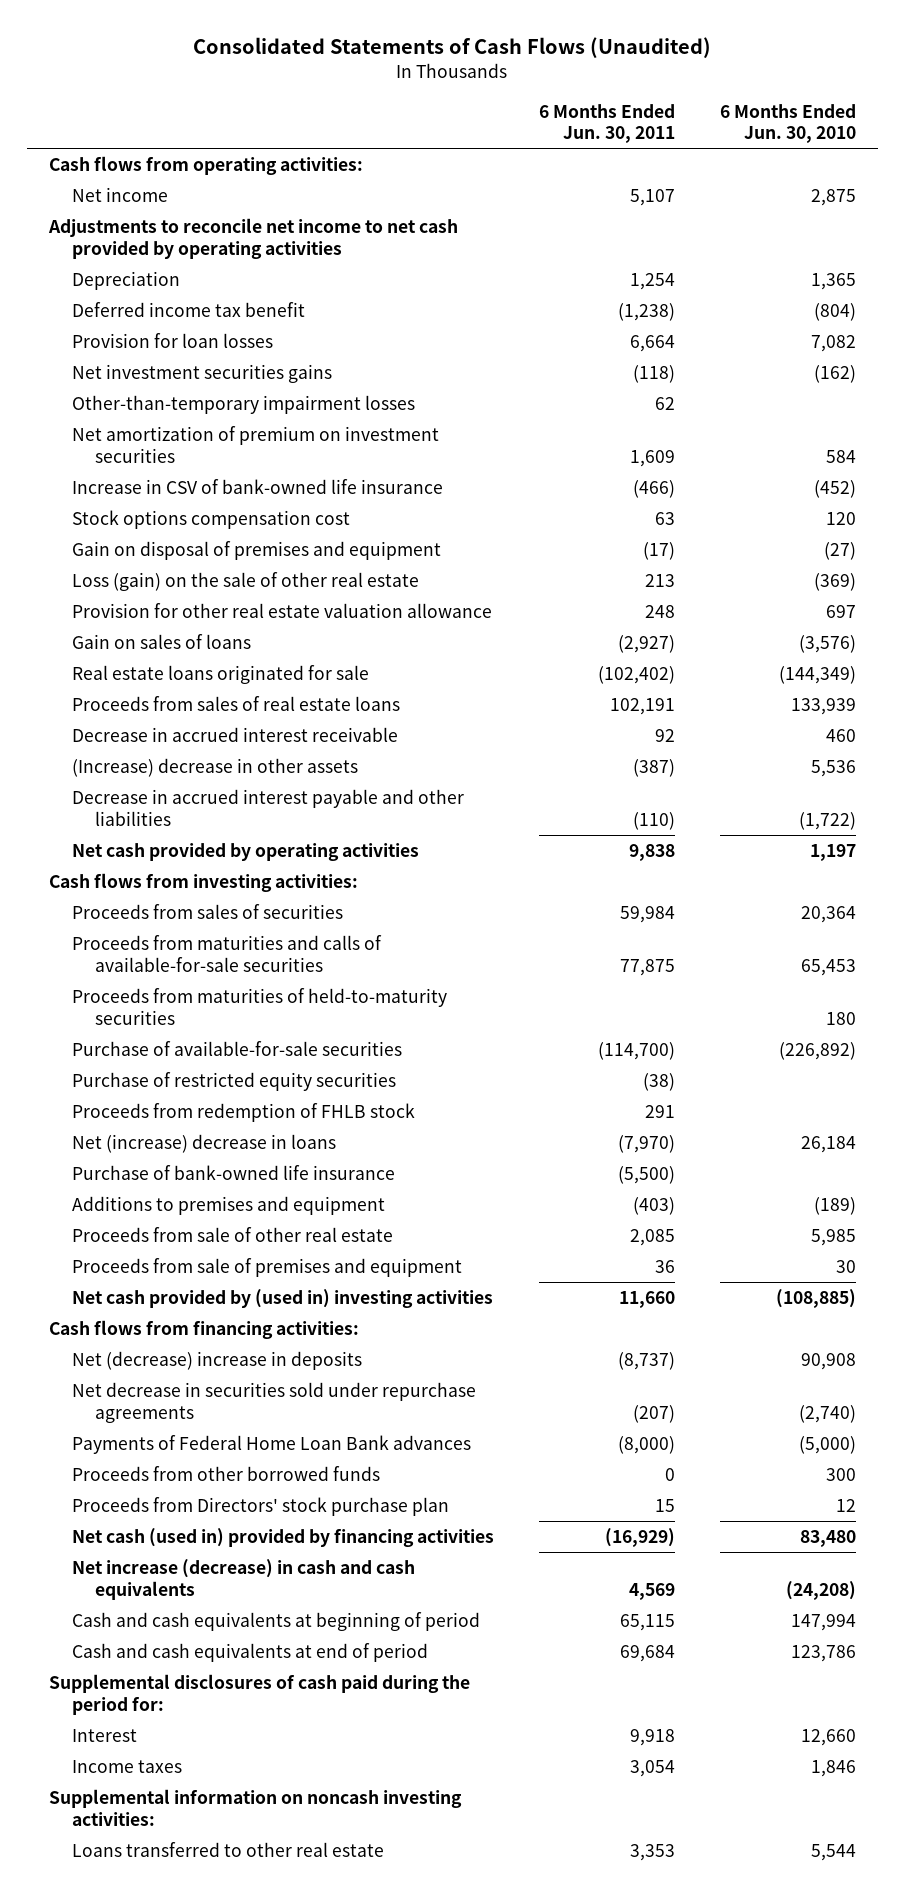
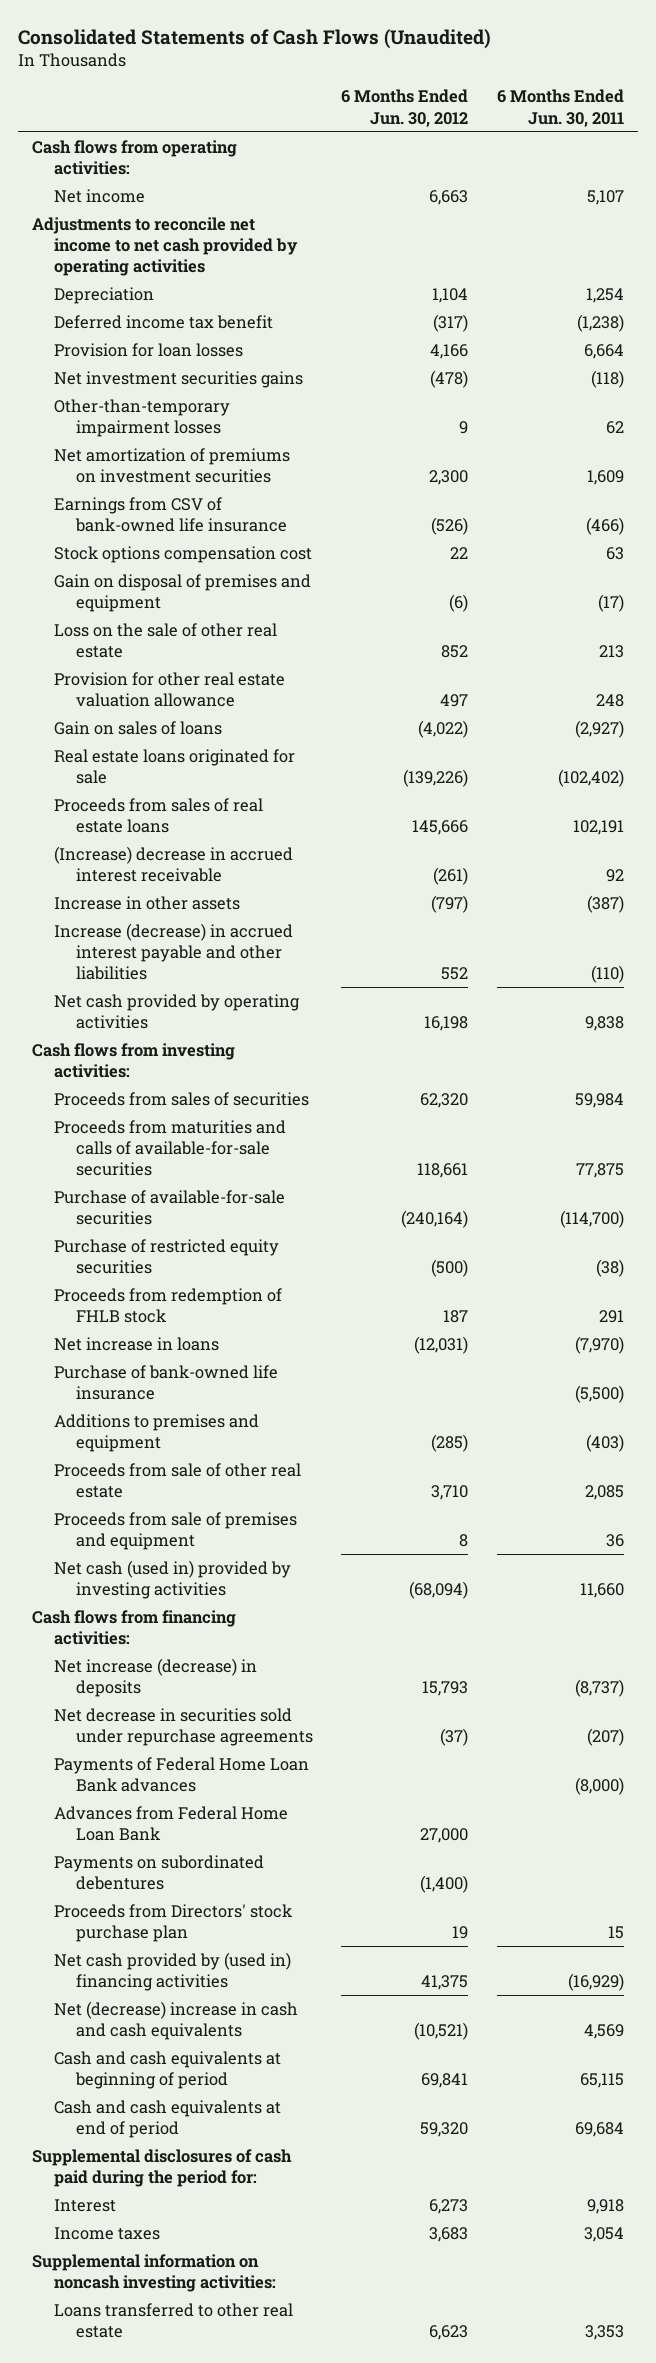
[719,103,856,144] 6 Months Ended Jun. 30, 2010 -> none
none -> [341,89,469,127] 6 Months Ended Jun. 30, 2012
[71,426,439,463] Net amortization of premium on investment securities -> [53,447,290,484] Net amortization of premiums on investment securities
[71,479,443,495] Increase in CSV of bank-owned life insurance -> [53,496,287,533] Earnings from CSV of bank-owned life insurance
[71,572,419,592] Loss (gain) on the sale of other real estate -> [53,622,277,659] Loss on the sale of other real estate
[71,727,398,743] Decrease in accrued interest receivable -> [53,845,293,883] (Increase) decrease in accrued interest receivable
[71,758,358,778] (Increase) decrease in other assets -> [53,895,240,910] Increase in other assets
[71,789,464,826] Decrease in accrued interest payable and other liabilities -> [53,922,293,981] Increase (decrease) in accrued interest payable and other liabilities
[71,988,447,1025] Proceeds from maturities of held-to-maturity securities -> none
[71,1134,336,1154] Net (increase) decrease in loans -> [53,1336,219,1351] Net increase in loans
[71,1289,493,1309] Net cash provided by (used in) investing activities -> [53,1559,291,1600] Net cash (used in) provided by investing activities
[71,1351,362,1371] Net (decrease) increase in deposits -> [53,1657,257,1698] Net increase (decrease) in deposits
[71,1466,380,1482] Proceeds from other borrowed funds -> none
none -> [53,1805,288,1842] Advances from Federal Home Loan Bank
none -> [53,1854,264,1891] Payments on subordinated debentures
[71,1528,494,1548] Net cash (used in) provided by financing activities -> [53,1951,291,1992] Net cash provided by (used in) financing activities
[71,1559,415,1600] Net increase (decrease) in cash and cash equivalents -> [53,2000,298,2041] Net (decrease) increase in cash and cash equivalents

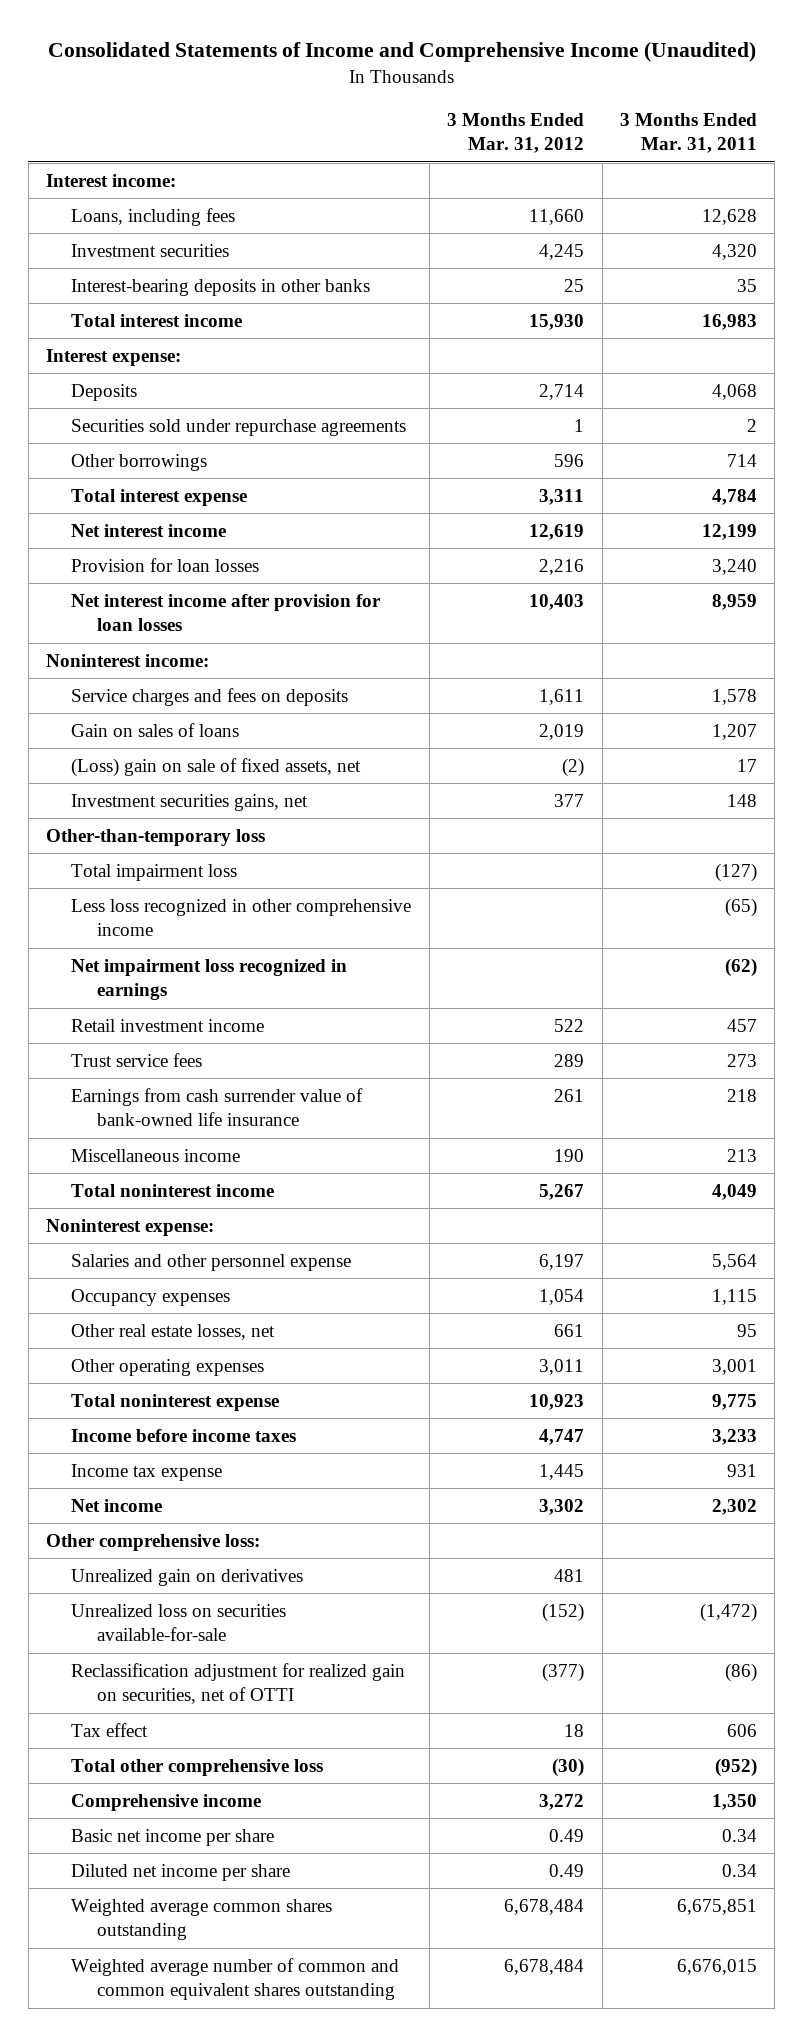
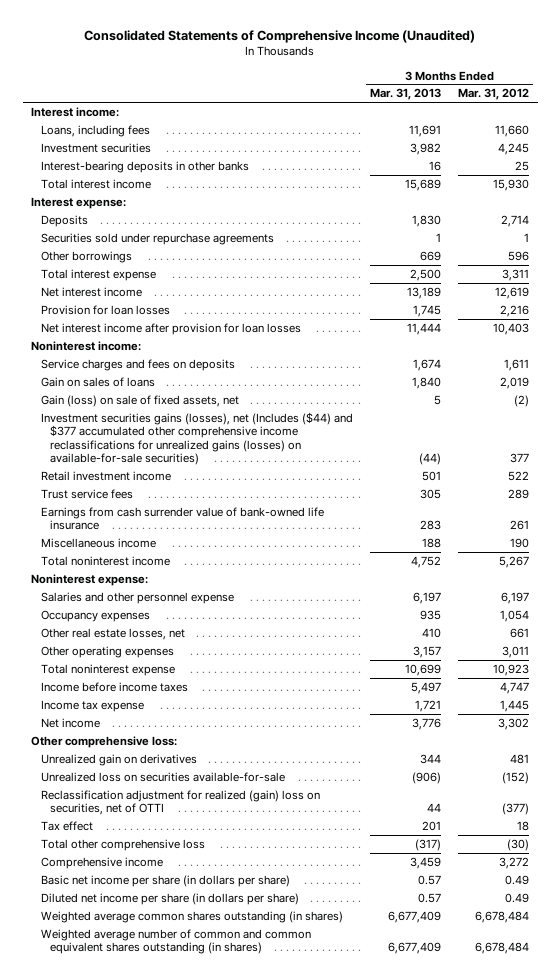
[47,42,756,63] Consolidated Statements of Income and Comprehensive Income (Unaudited) -> [84,30,476,44] Consolidated Statements of Comprehensive Income (Unaudited)
[620,112,758,154] 3 Months Ended Mar. 31, 2011 -> none
none -> [369,88,441,101] Mar. 31, 2013
[46,828,266,846] Other-than-temporary loss -> none
[71,863,238,881] Total impairment loss -> none
[71,898,412,937] Less loss recognized in other comprehensive income -> none
[71,958,348,1001] Net impairment loss recognized in earnings -> none
[71,757,362,777] (Loss) gain on sale of fixed assets, net -> [40,394,239,407] Gain (loss) on sale of fixed assets, net
[71,793,309,811] Investment securities gains, net -> [40,411,353,466] Investment securities gains (losses), net (Includes ($44) and $377 accumulated other comprehensive income reclassifications for unrealized gains (losses) on available-for-sale securities)
[71,1662,406,1705] Reclassification adjustment for realized gain on securities, net of OTTI -> [40,789,320,816] Reclassification adjustment for realized (gain) loss on securities, net of OTTI
[71,1828,275,1846] Basic net income per share -> [40,874,290,887] Basic net income per share (in dollars per share)
[71,1863,291,1881] Diluted net income per share -> [40,892,299,905] Diluted net income per share (in dollars per share)
[71,1898,333,1941] Weighted average common shares outstanding -> [40,910,343,923] Weighted average common shares outstanding (in shares)
[71,1957,400,2001] Weighted average number of common and common equivalent shares outstanding -> [40,928,311,955] Weighted average number of common and common equivalent shares outstanding (in shares)

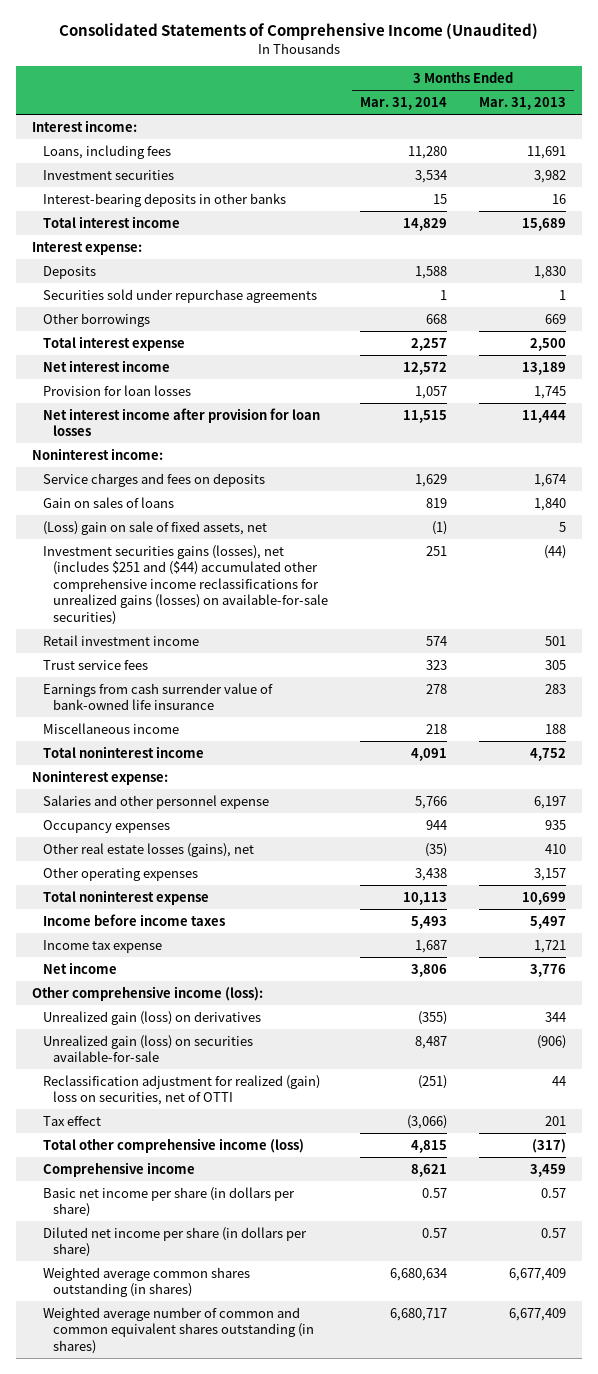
[458,88,530,101] Mar. 31, 2012 -> none
none -> [360,96,448,110] Mar. 31, 2014
[40,394,239,407] Gain (loss) on sale of fixed assets, net -> [42,520,267,535] (Loss) gain on sale of fixed assets, net
[40,411,353,466] Investment securities gains (losses), net (Includes ($44) and $377 accumulated other comprehensive income reclassifications for unrealized gains (losses) on available-for-sale securities) -> [42,544,329,625] Investment securities gains (losses), net (includes $251 and ($44) accumulated other comprehensive income reclassifications for unrealized gains (losses) on available-for-sale securities)
[40,627,185,640] Other real estate losses, net -> [42,842,254,857] Other real estate losses (gains), net
[31,735,178,748] Other comprehensive loss: -> [32,985,264,1001] Other comprehensive income (loss):
[40,753,197,766] Unrealized gain on derivatives -> [42,1010,261,1025] Unrealized gain (loss) on derivatives
[40,771,285,782] Unrealized loss on securities available-for-sale -> [42,1034,253,1063] Unrealized gain (loss) on securities available-for-sale
[40,838,205,851] Total other comprehensive loss -> [42,1137,304,1153] Total other comprehensive income (loss)

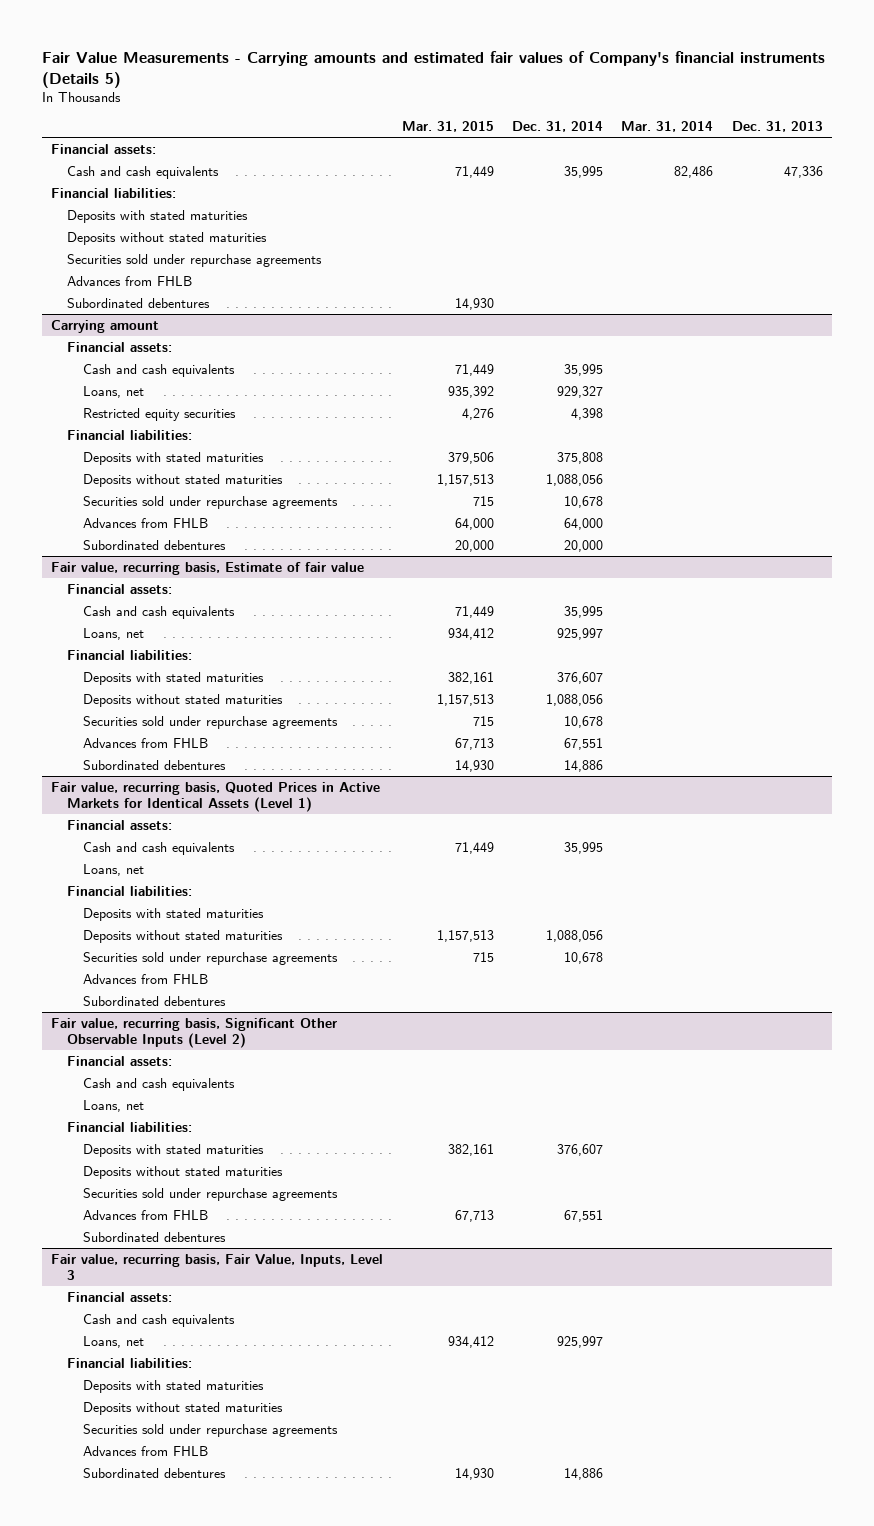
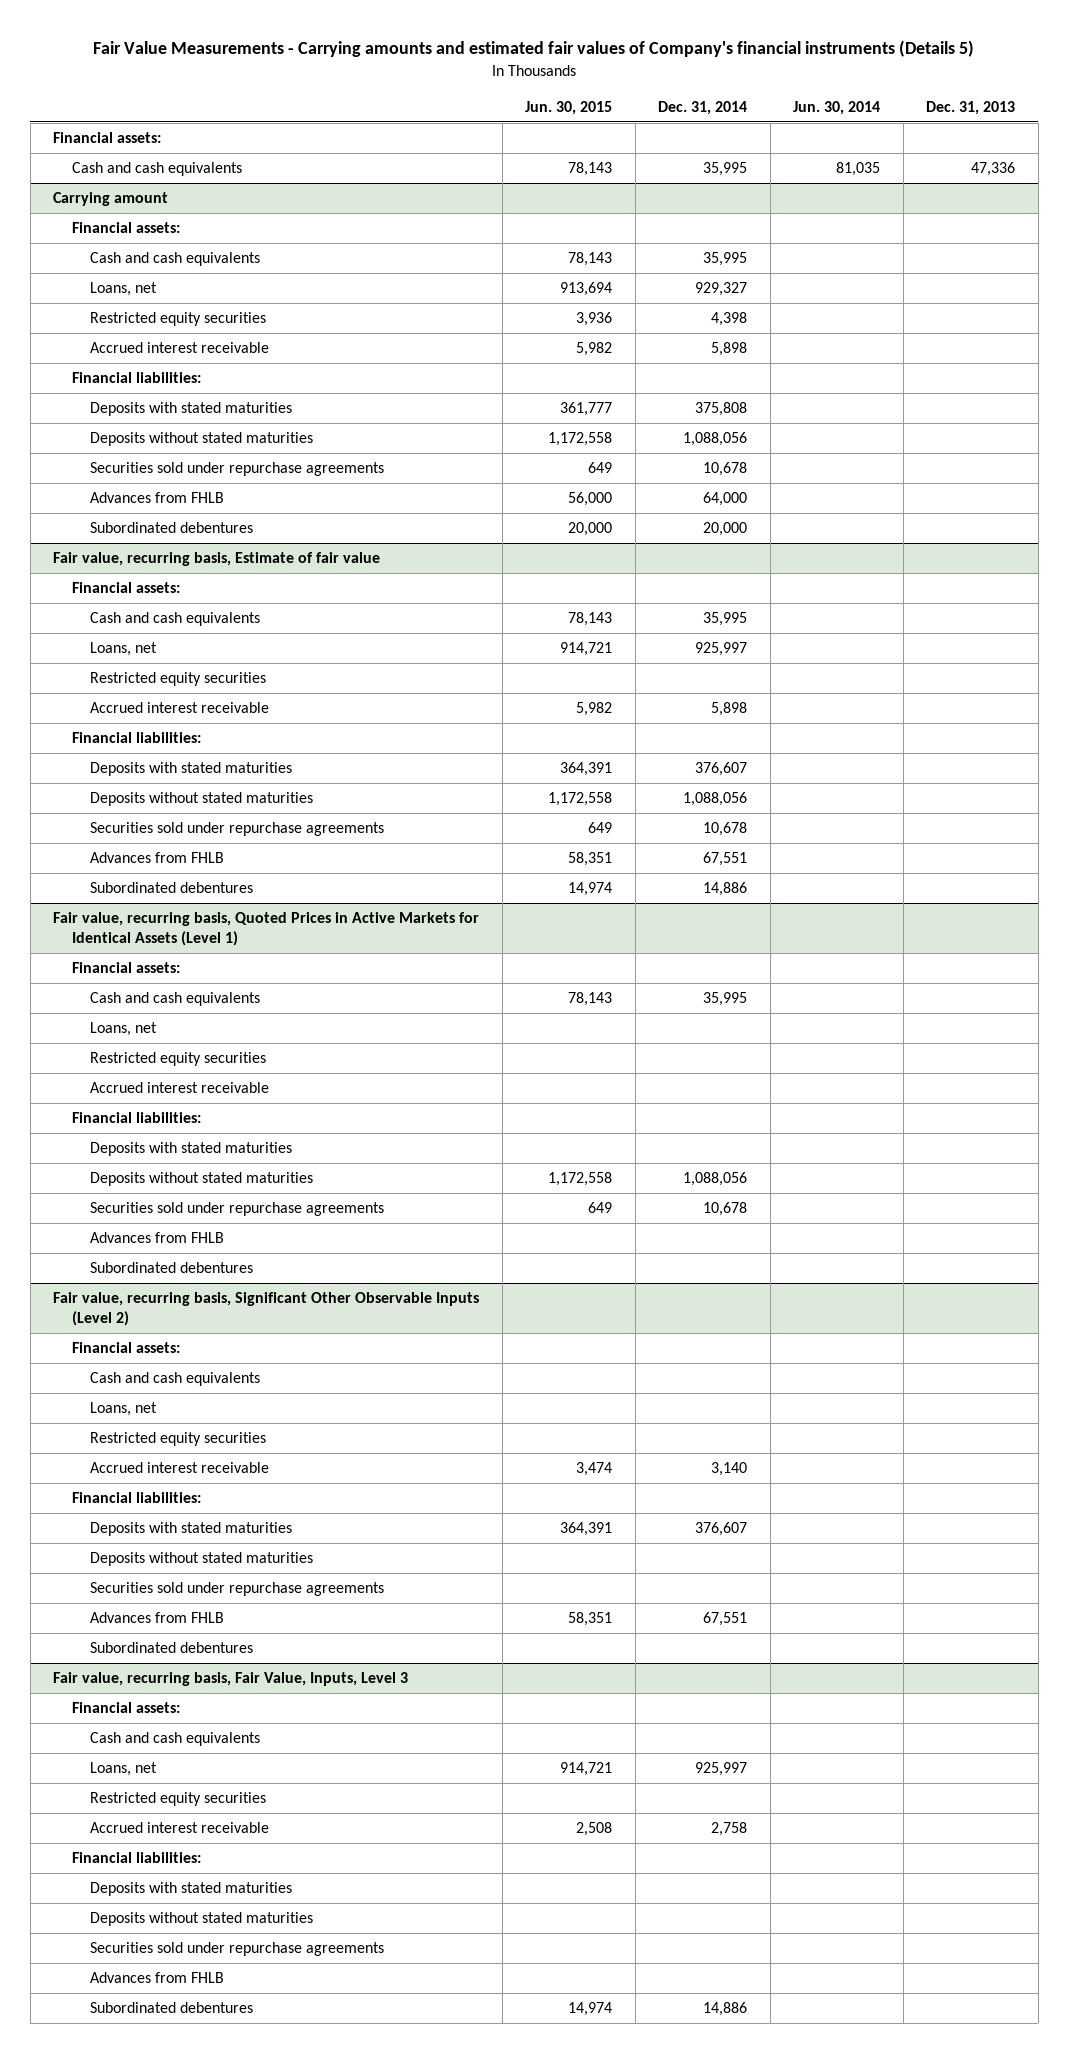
[401,121,494,133] Mar. 31, 2015 -> none
[621,121,714,133] Mar. 31, 2014 -> none
none -> [525,100,613,115] Jun. 30, 2015
none -> [793,100,881,115] Jun. 30, 2014
[51,187,177,198] Financial liabilities: -> none
[67,209,249,223] Deposits with stated maturities -> none
[67,231,268,245] Deposits without stated maturities -> none
[67,253,323,267] Securities sold under repurchase agreements -> none
[67,275,193,286] Advances from FHLB -> none
[67,297,211,308] Subordinated debentures -> none
none -> [90,342,270,354] Accrued interest receivable
none -> [90,672,267,687] Restricted equity securities
none -> [90,702,270,714] Accrued interest receivable
none -> [90,1052,267,1067] Restricted equity securities
none -> [90,1082,270,1094] Accrued interest receivable
none -> [90,1432,267,1447] Restricted equity securities
none -> [90,1462,270,1474] Accrued interest receivable
none -> [90,1792,267,1807] Restricted equity securities
none -> [90,1822,270,1834] Accrued interest receivable

